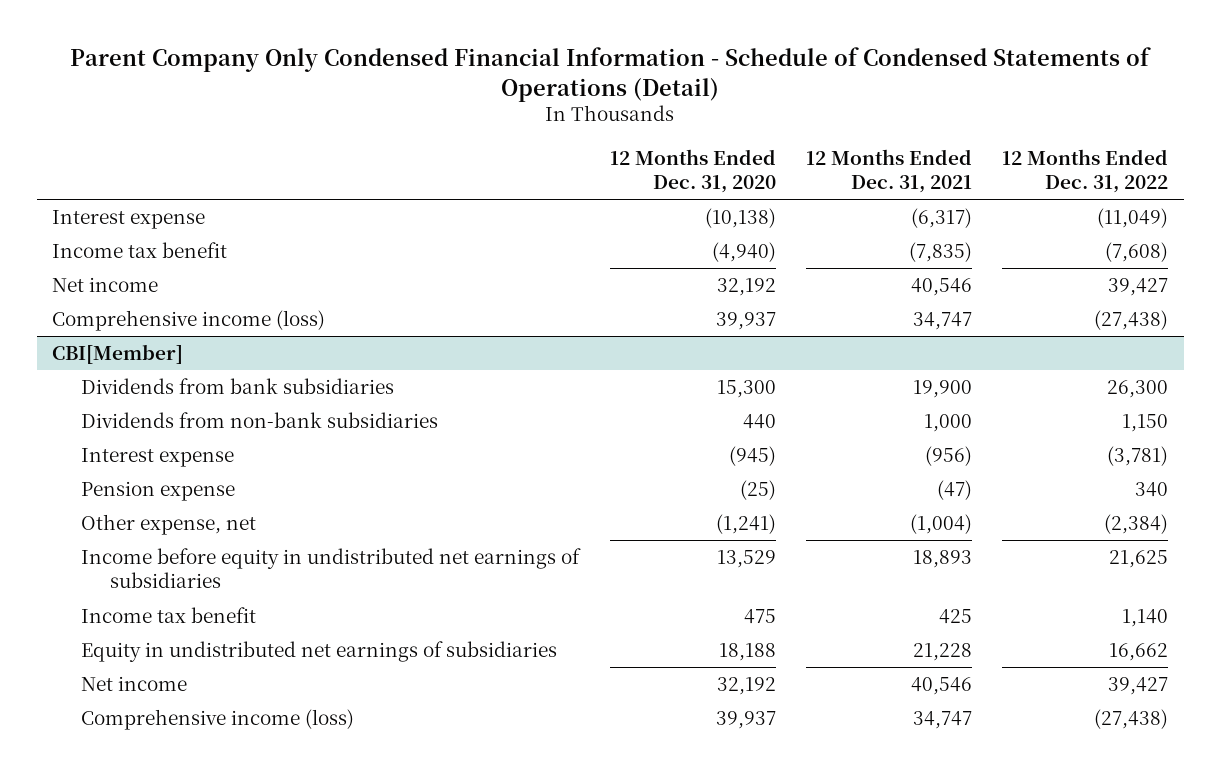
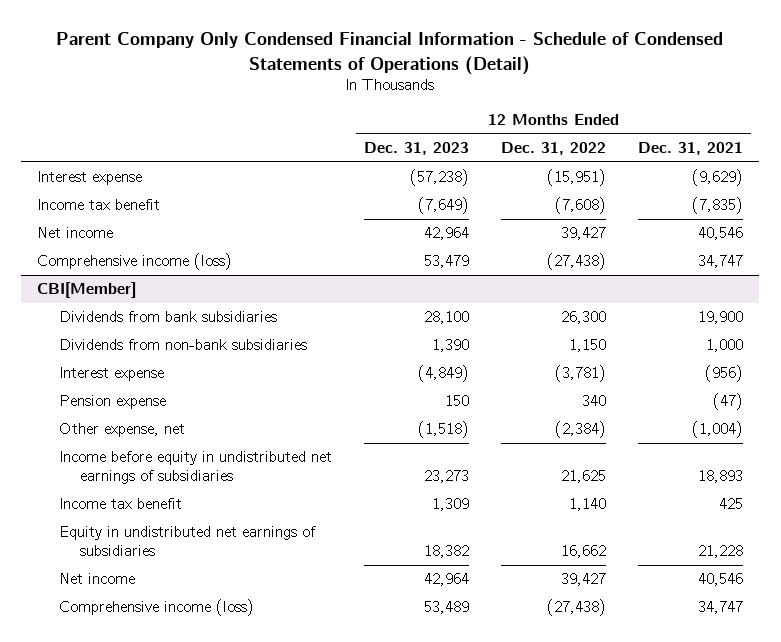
[609,148,776,193] 12 Months Ended Dec. 31, 2020 -> none
none -> [363,142,469,156] Dec. 31, 2023
[911,208,973,229] (6,317) -> [692,169,744,187] (9,629)
[1097,208,1169,229] (11,049) -> [547,169,607,187] (15,951)

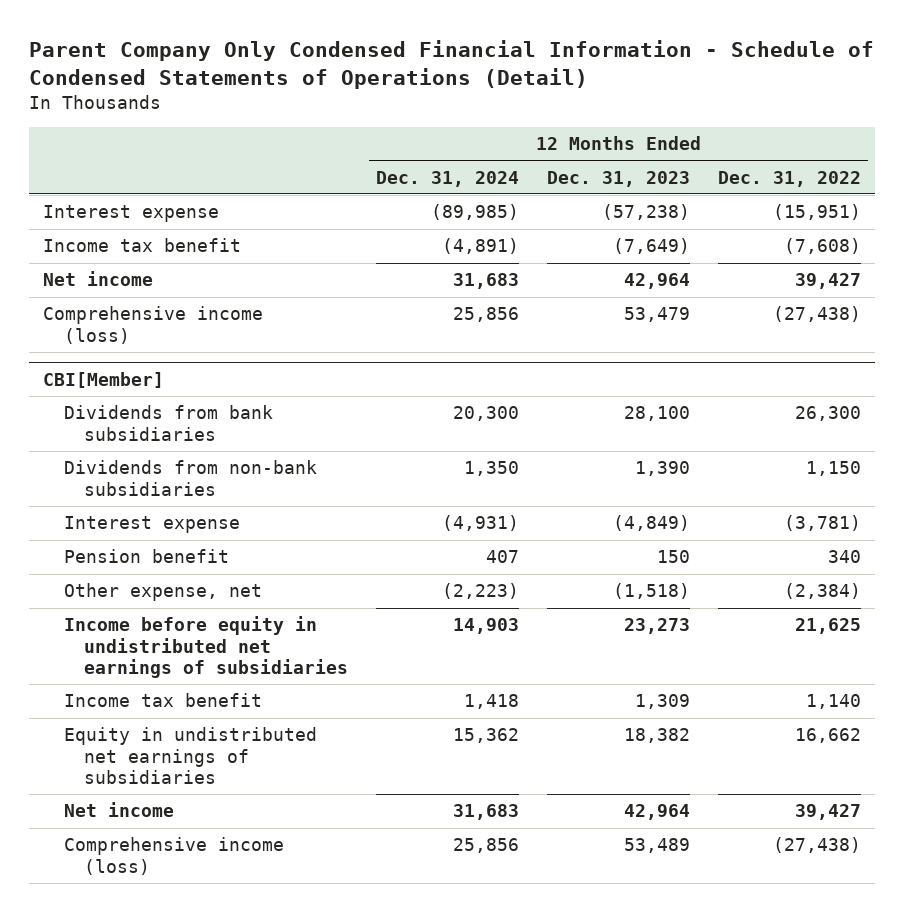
[638,142,744,156] Dec. 31, 2021 -> none
none -> [376,170,520,187] Dec. 31, 2024
[58,395,166,410] Pension expense -> [63,549,229,564] Pension benefit

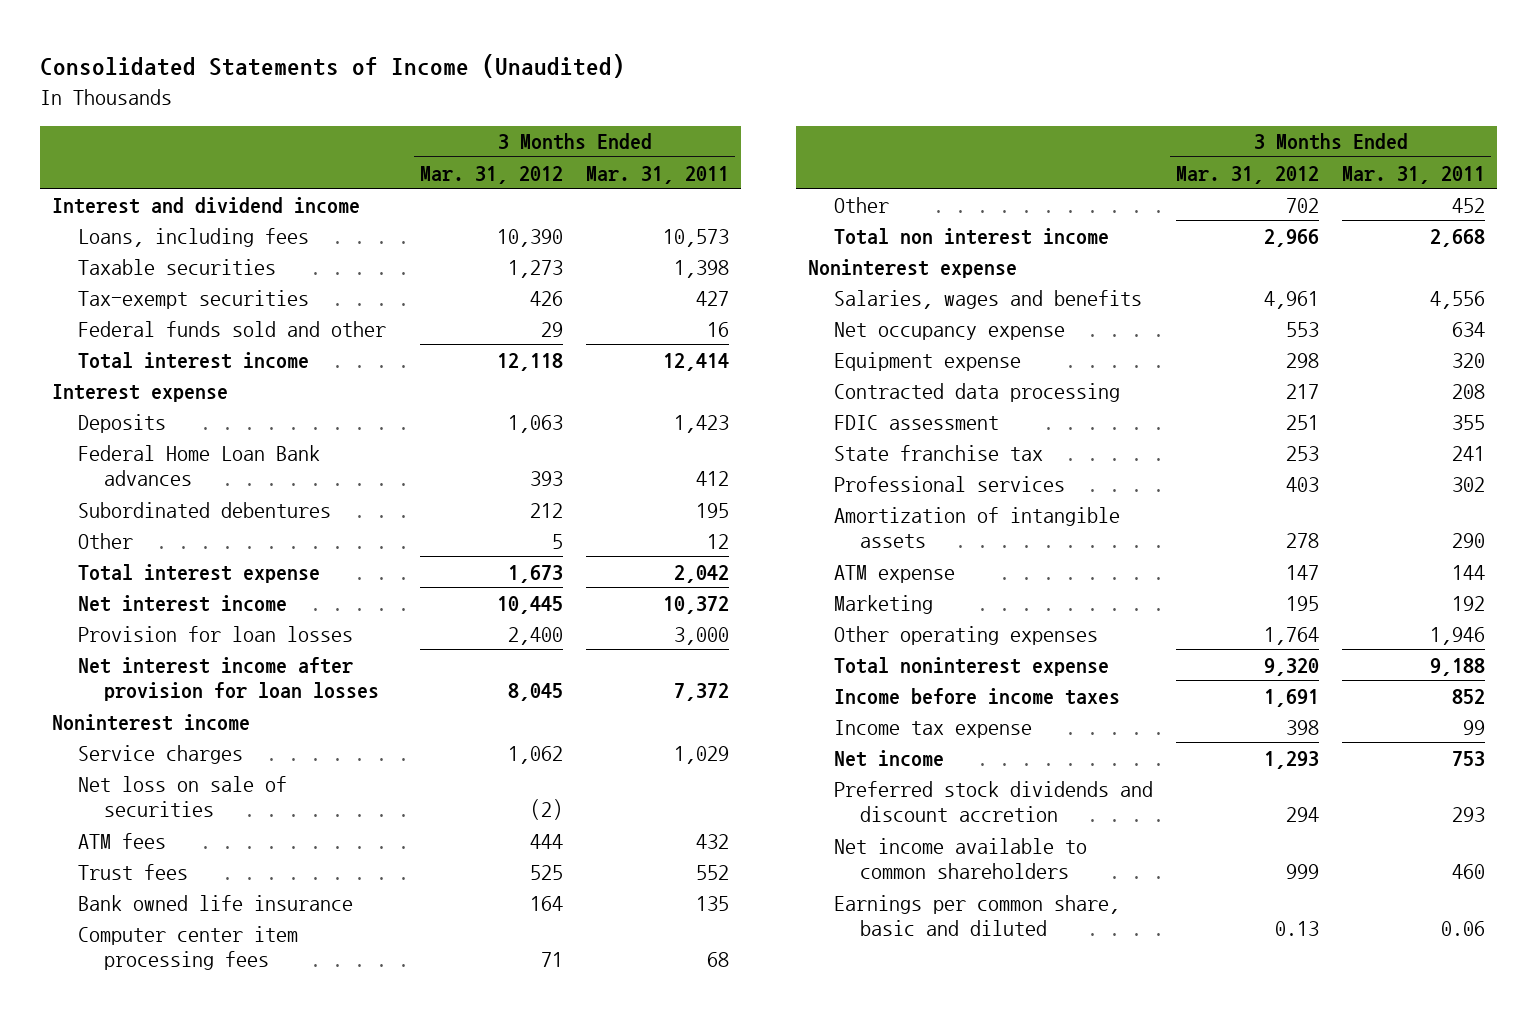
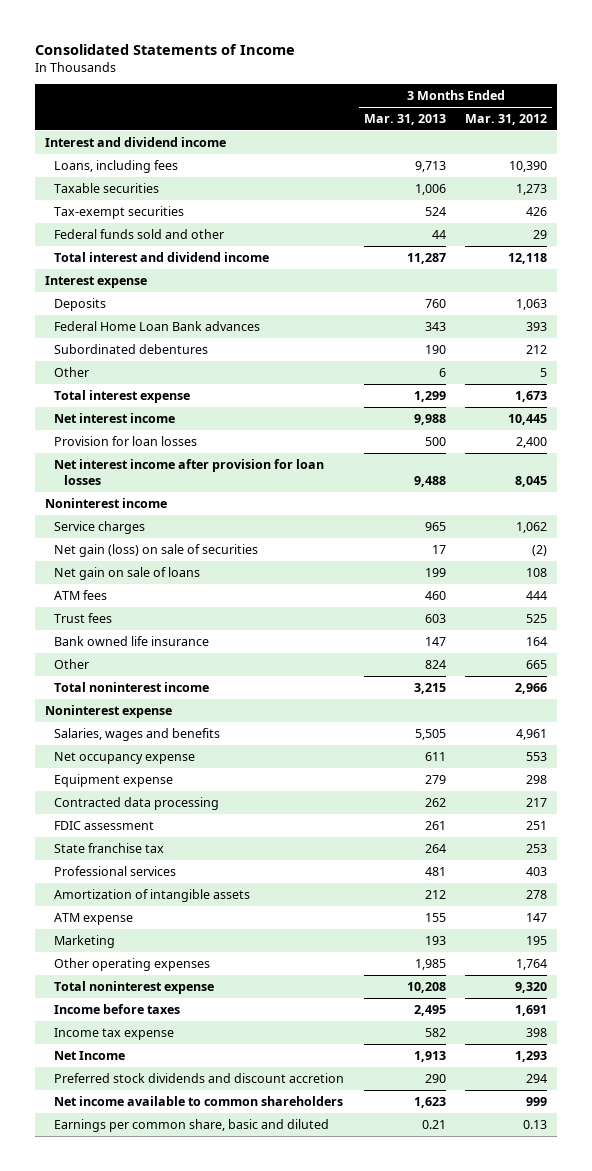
[40,54,626,79] Consolidated Statements of Income (Unaudited) -> [35,43,296,55] Consolidated Statements of Income
[586,165,730,184] Mar. 31, 2011 -> none
none -> [363,113,446,125] Mar. 31, 2013
[77,351,309,369] Total interest income -> [54,251,270,262] Total interest and dividend income
[77,775,287,818] Net loss on sale of securities -> [54,543,259,557] Net gain (loss) on sale of securities
none -> [54,566,201,580] Net gain on sale of loans
[77,925,298,971] Computer center item processing fees -> none
[1286,197,1320,213] 702 -> [526,659,548,669] 665
[833,227,1109,245] Total non interest income -> [54,681,210,692] Total noninterest income
[833,687,1120,705] Income before income taxes -> [54,1003,181,1014] Income before taxes
[833,749,944,767] Net income -> [54,1050,126,1060] Net Income

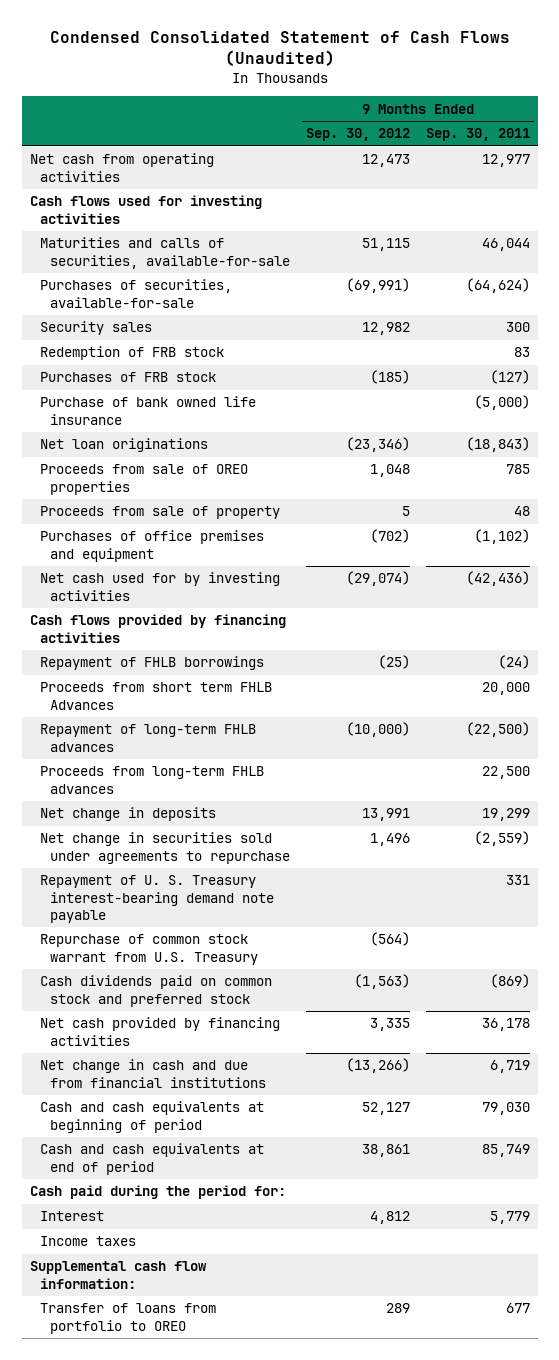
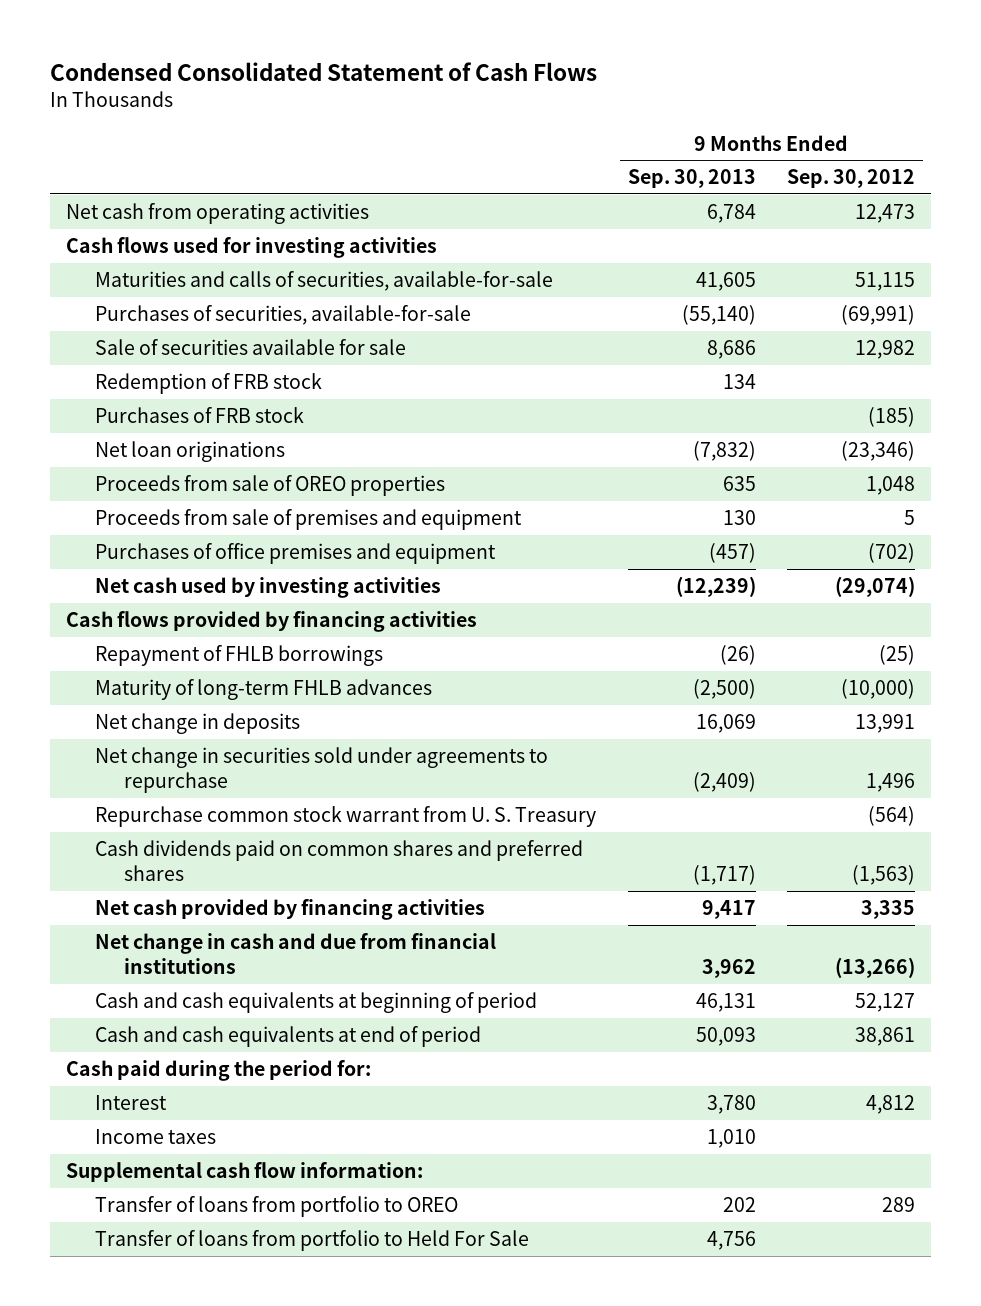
[49,30,510,67] Condensed Consolidated Statement of Cash Flows (Unaudited) -> [50,61,598,81] Condensed Consolidated Statement of Cash Flows
[425,128,530,142] Sep. 30, 2011 -> none
none -> [627,169,756,189] Sep. 30, 2013
[39,321,152,336] Security sales -> [95,338,407,355] Sale of securities available for sale
[39,396,256,425] Purchase of bank owned life insurance -> none
[39,506,280,520] Proceeds from sale of property -> [95,508,523,530] Proceeds from sale of premises and equipment
[39,572,280,601] Net cash used for by investing activities -> [95,576,442,598] Net cash used by investing activities
[39,682,272,710] Proceeds from short term FHLB Advances -> none
[39,766,264,794] Proceeds from long-term FHLB advances -> none
[39,724,256,752] Repayment of long-term FHLB advances -> [95,678,433,700] Maturity of long-term FHLB advances
[39,875,275,923] Repayment of U. S. Treasury interest-bearing demand note payable -> none
[39,934,259,965] Repurchase of common stock warrant from U.S. Treasury -> [95,805,597,827] Repurchase common stock warrant from U. S. Treasury
[39,975,272,1007] Cash dividends paid on common stock and preferred stock -> [95,839,584,882] Cash dividends paid on common shares and preferred shares
none -> [95,1229,530,1251] Transfer of loans from portfolio to Held For Sale

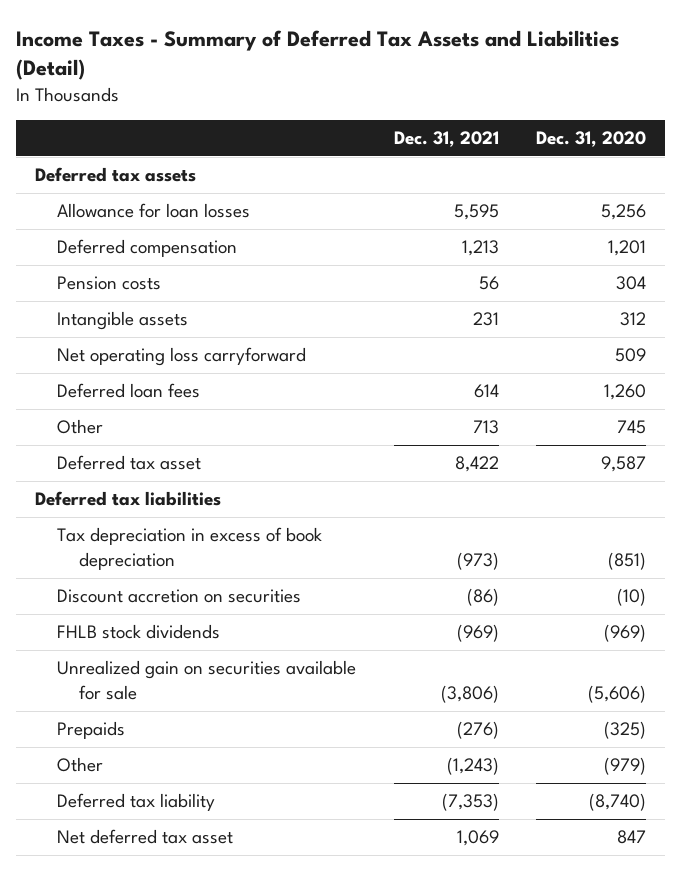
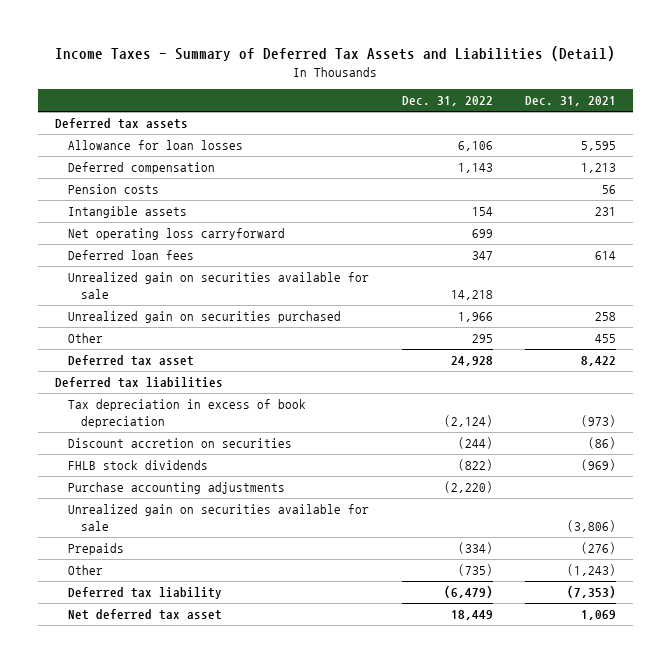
[536,130,647,147] Dec. 31, 2020 -> none
none -> [401,96,493,107] Dec. 31, 2022
none -> [67,272,369,299] Unrealized gain on securities available for sale
none -> [67,311,341,324] Unrealized gain on securities purchased
[472,420,499,435] 713 -> [595,334,617,344] 455
none -> [67,482,285,495] Purchase accounting adjustments

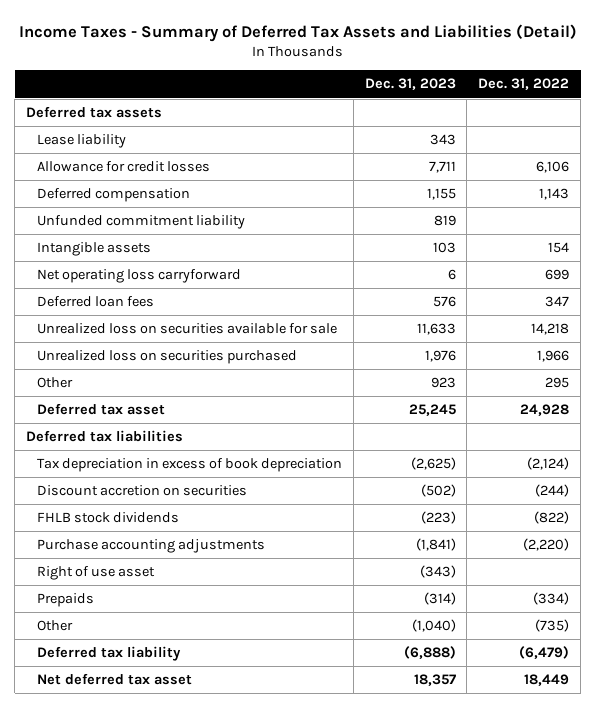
[525,96,617,107] Dec. 31, 2021 -> none
none -> [364,78,456,91] Dec. 31, 2023
none -> [36,134,126,149] Lease liability
[67,140,243,151] Allowance for loan losses -> [36,161,210,173] Allowance for credit losses
[67,184,159,195] Pension costs -> none
none -> [36,215,245,230] Unfunded commitment liability
[67,272,369,299] Unrealized gain on securities available for sale -> [36,323,337,335] Unrealized loss on securities available for sale
[67,311,341,324] Unrealized gain on securities purchased -> [36,350,297,365] Unrealized loss on securities purchased
[67,504,369,531] Unrealized gain on securities available for sale -> none
none -> [36,566,155,581] Right of use asset

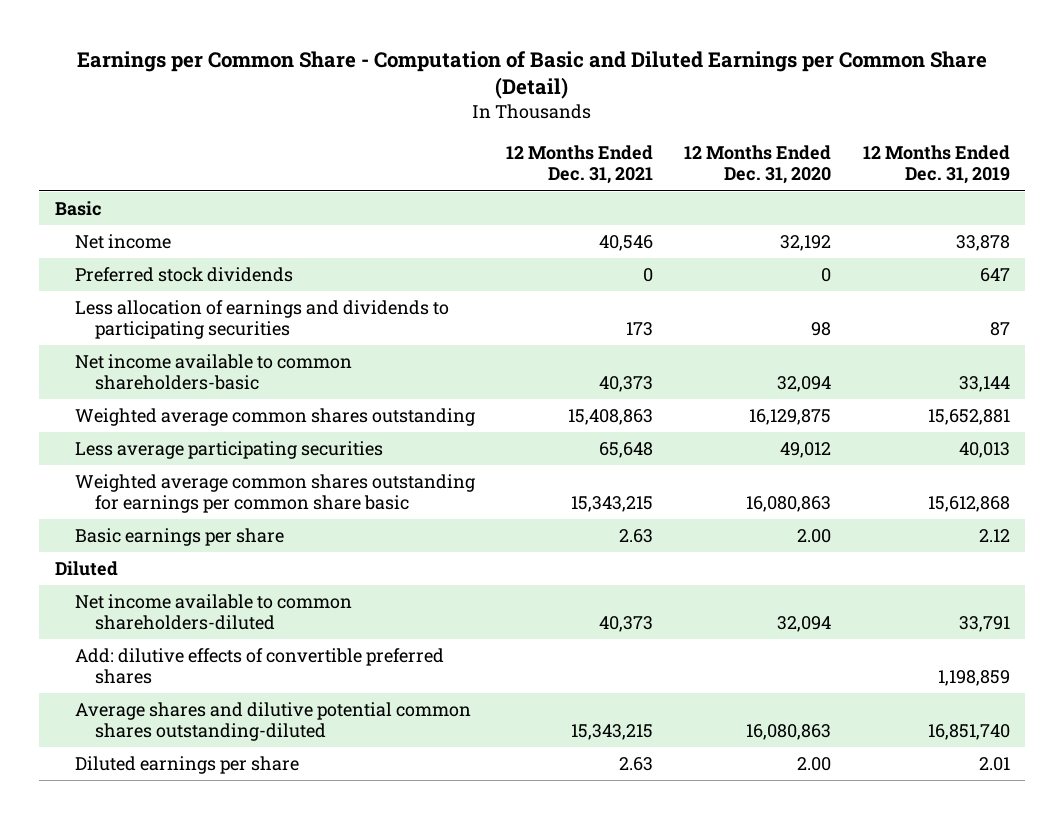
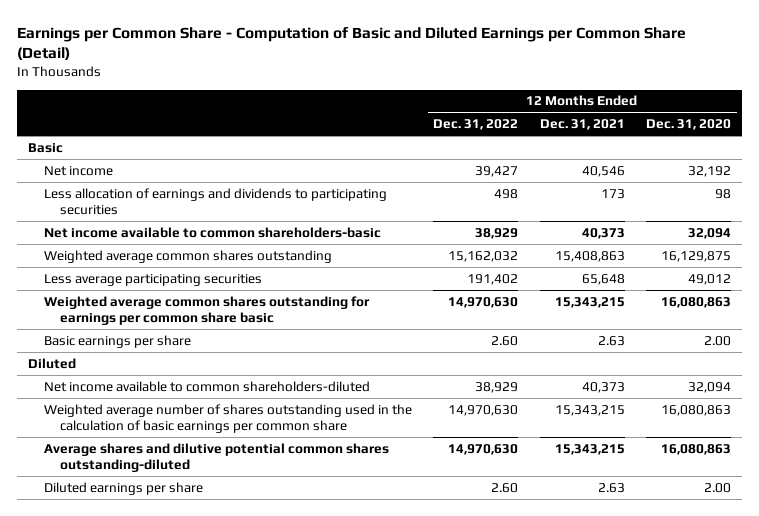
[862,145,1010,185] 12 Months Ended Dec. 31, 2019 -> none
none -> [433,119,519,131] Dec. 31, 2022
[74,267,293,283] Preferred stock dividends -> none
[74,648,444,685] Add: dilutive effects of convertible preferred shares -> none
none -> [43,403,412,434] Weighted average number of shares outstanding used in the calculation of basic earnings per common share

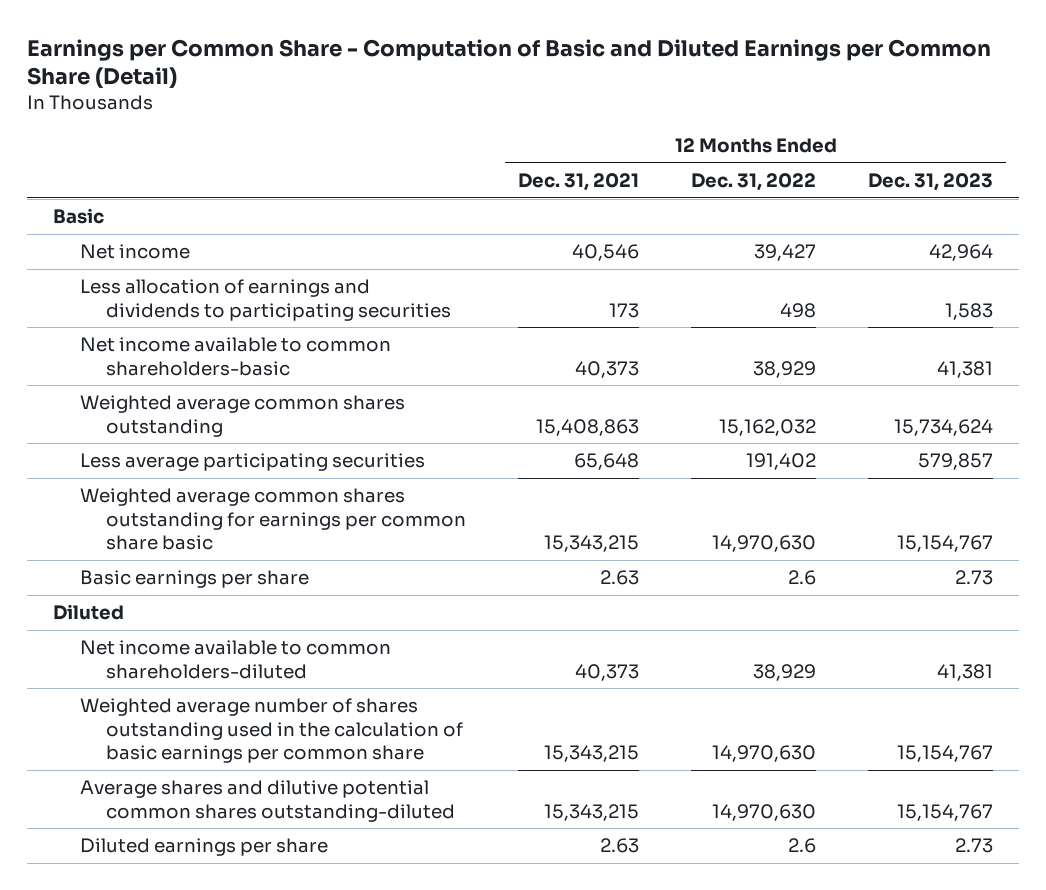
[646,119,732,131] Dec. 31, 2020 -> none
none -> [867,172,993,191] Dec. 31, 2023
[491,335,519,346] 2.60 -> [788,570,817,586] 2.6
[491,482,519,493] 2.60 -> [788,838,817,854] 2.6

